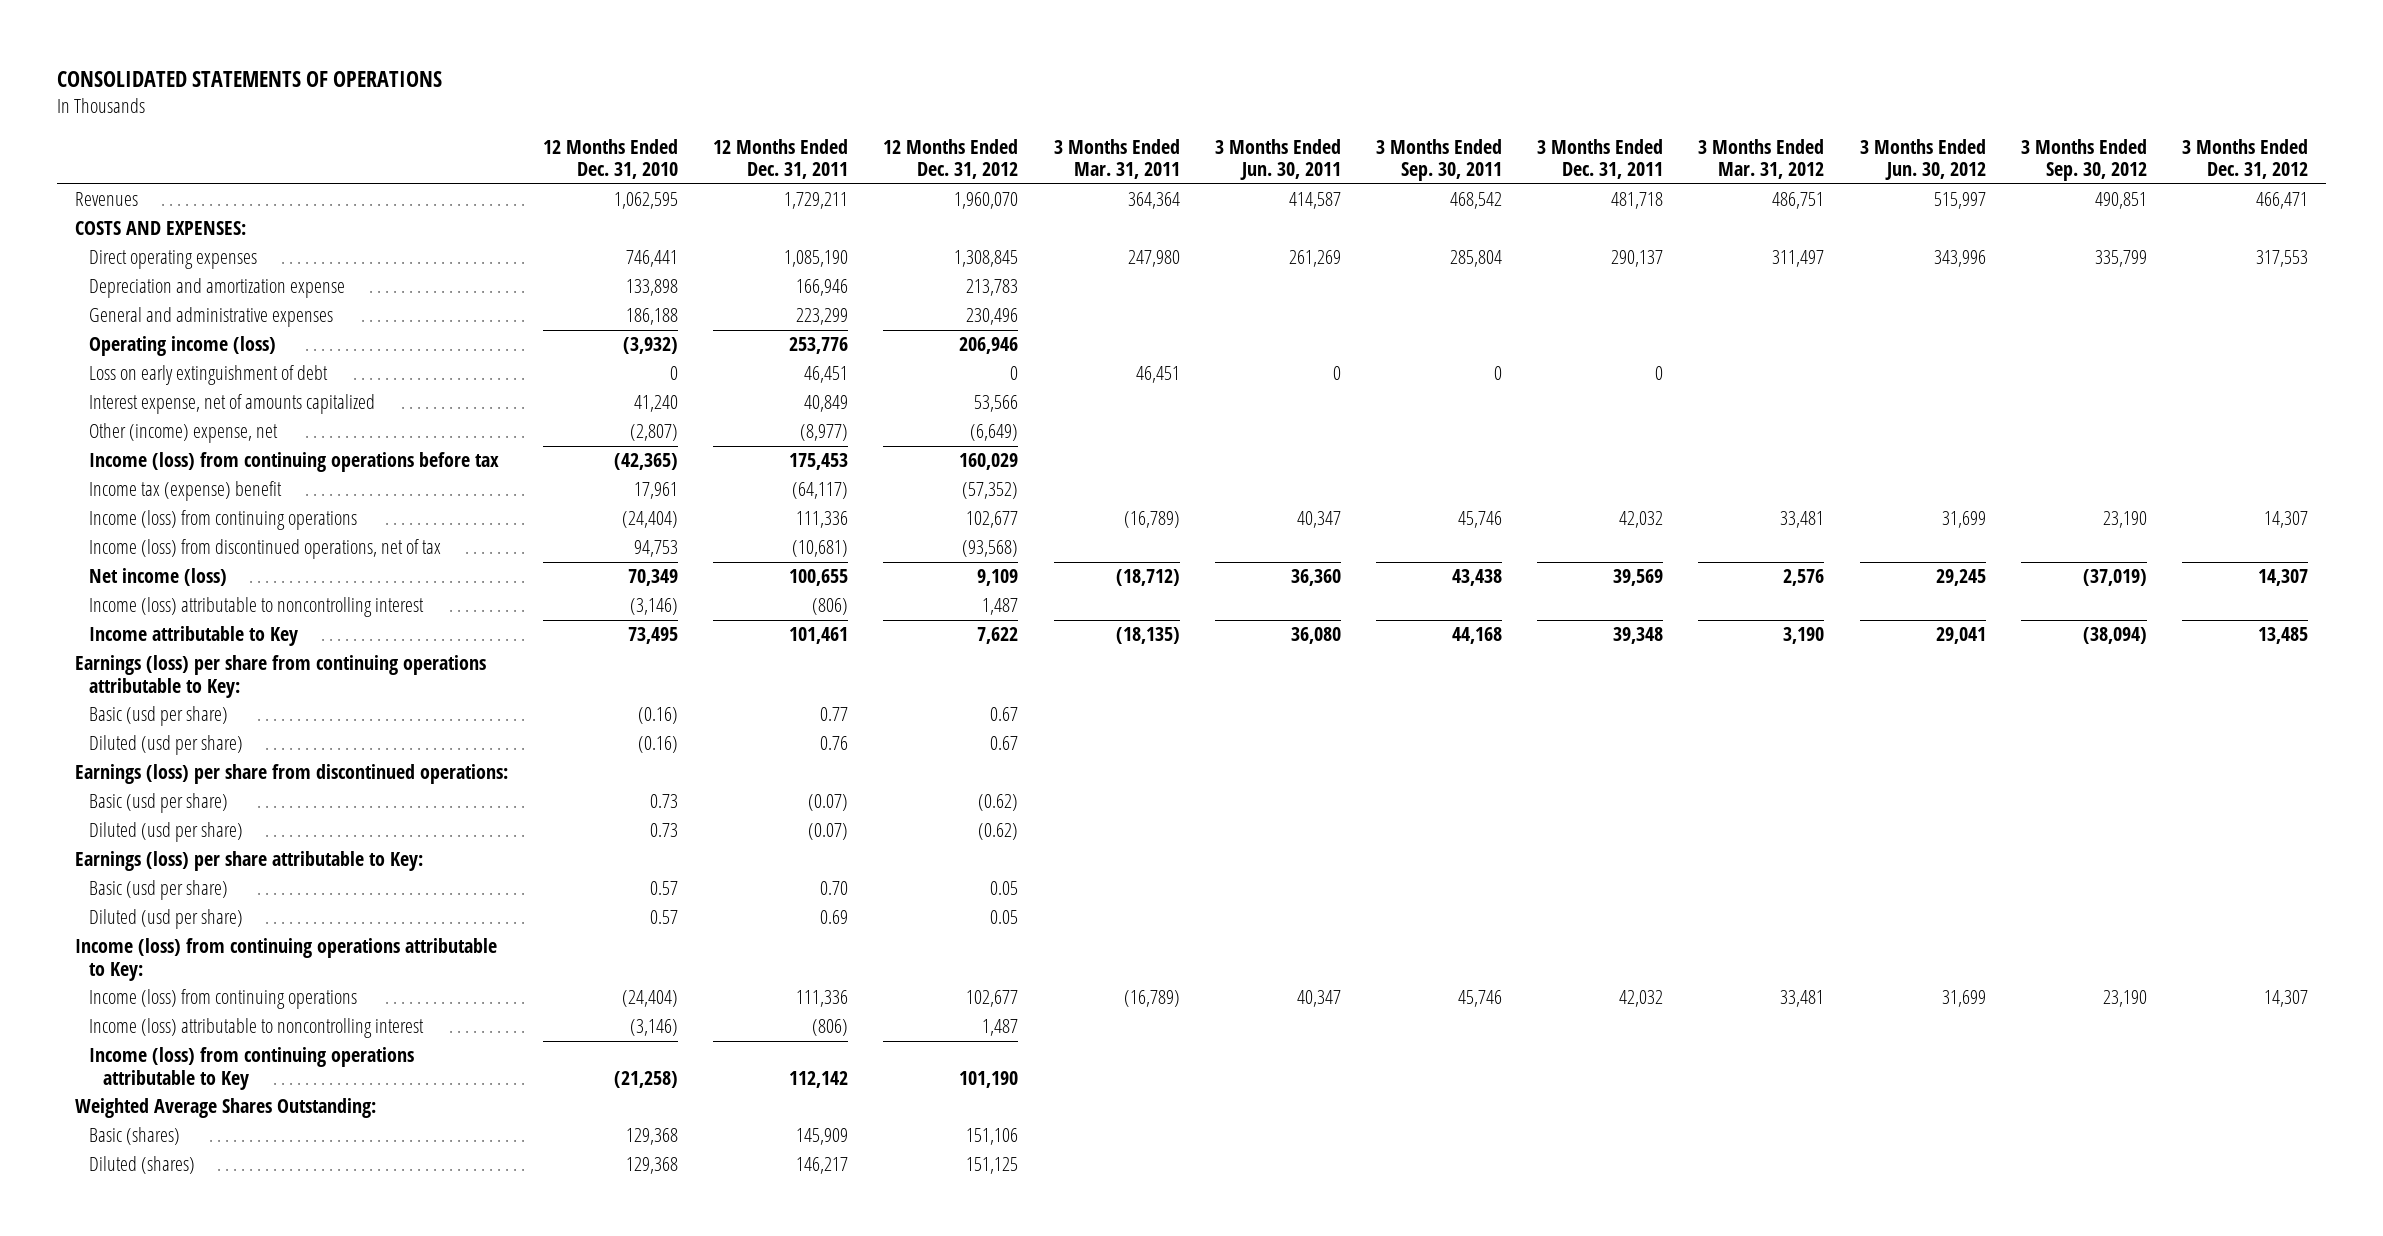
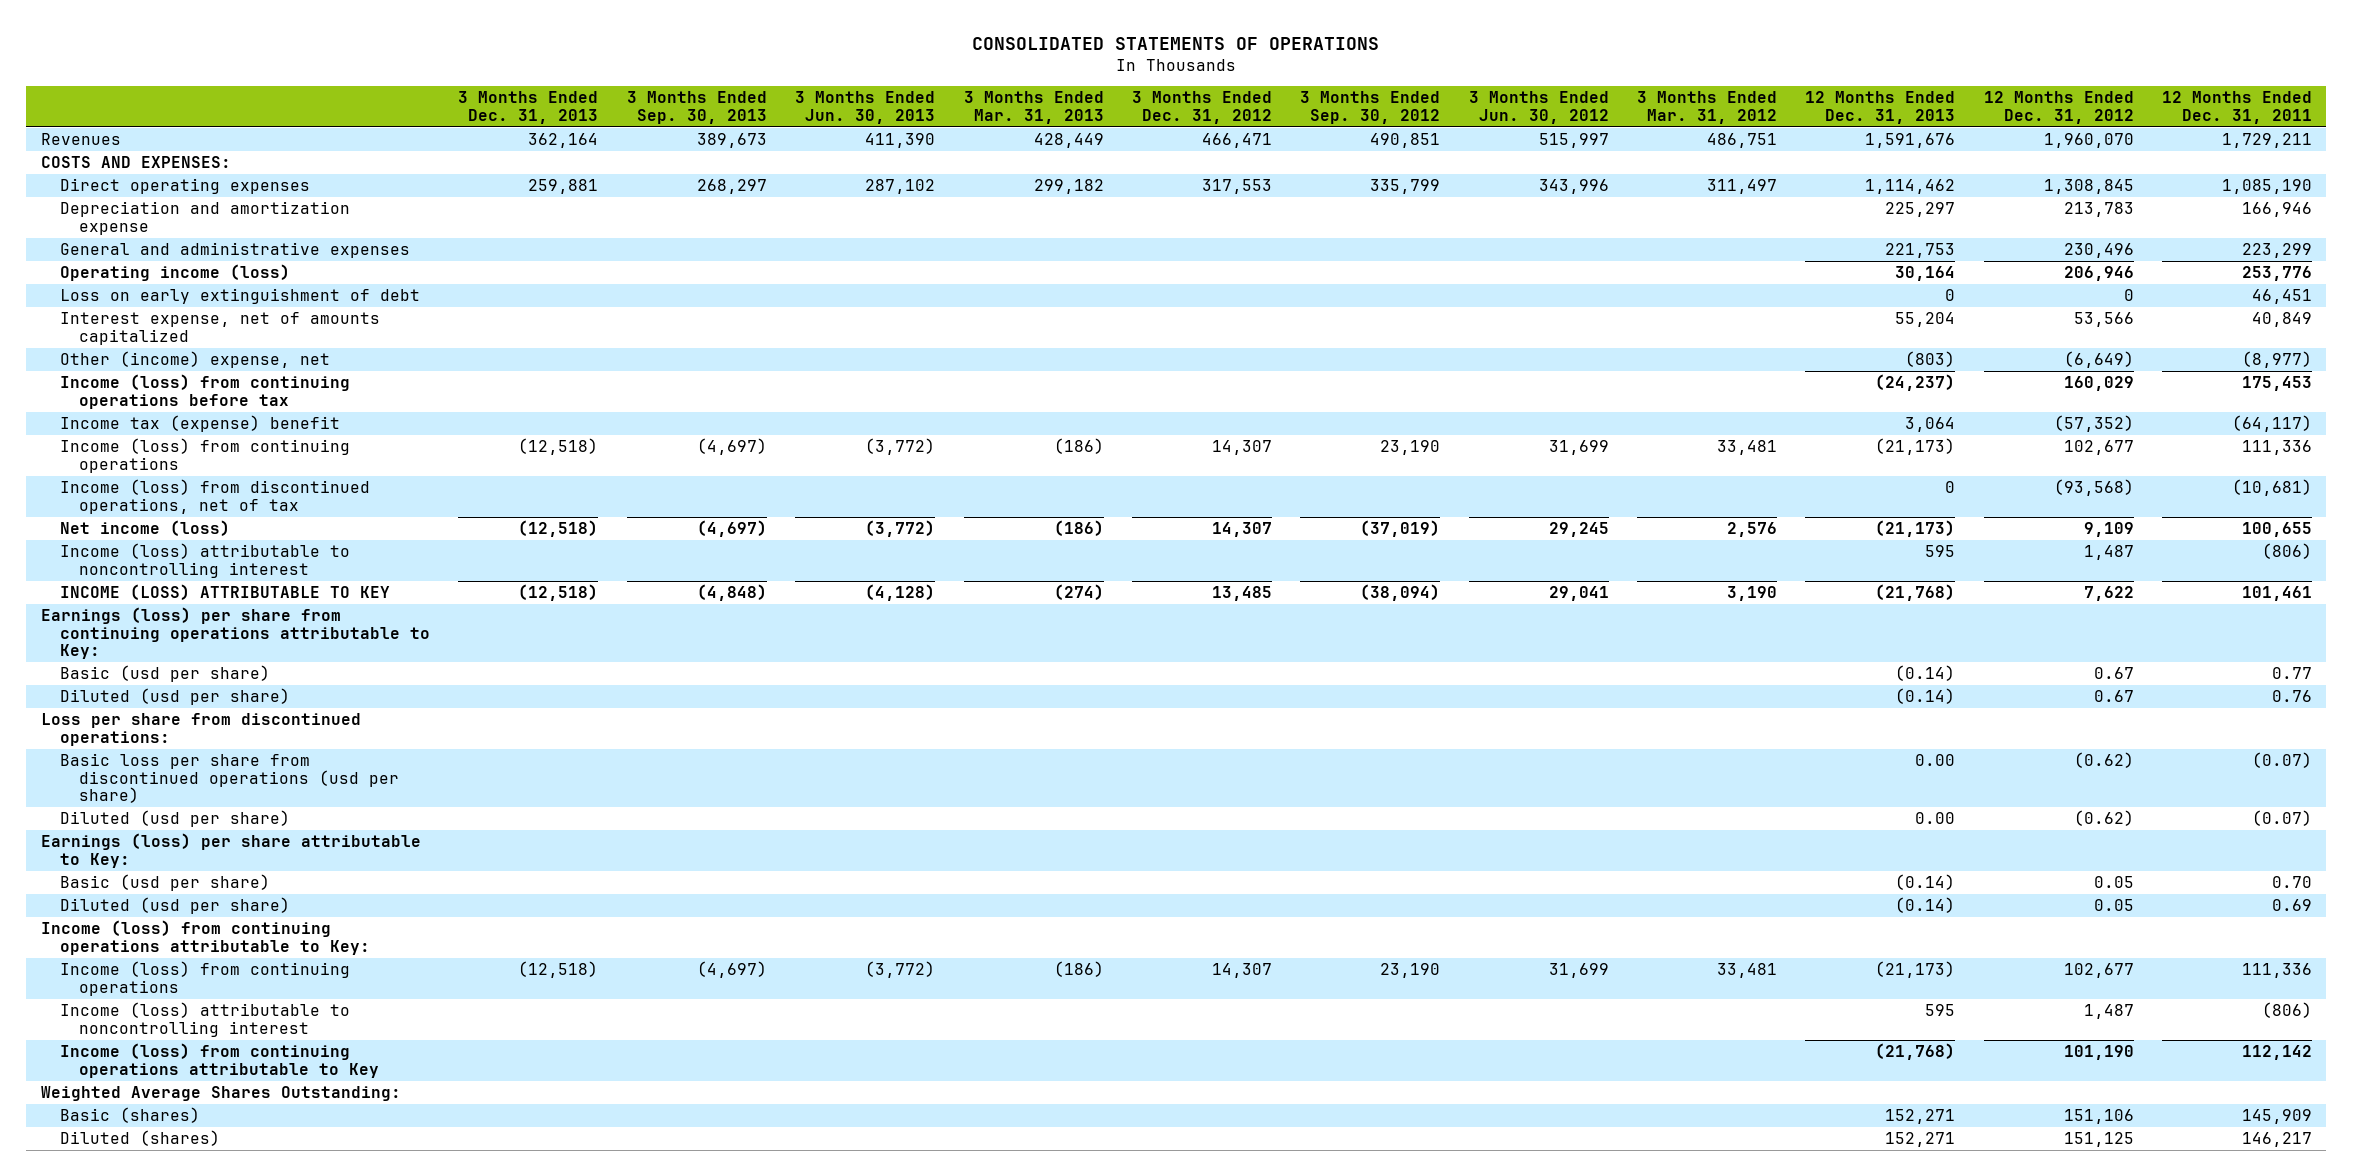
[542,138,678,180] 12 Months Ended Dec. 31, 2010 -> none
[1053,138,1180,180] 3 Months Ended Mar. 31, 2011 -> none
[1214,138,1341,181] 3 Months Ended Jun. 30, 2011 -> none
[1375,138,1502,182] 3 Months Ended Sep. 30, 2011 -> none
[1537,138,1664,180] 3 Months Ended Dec. 31, 2011 -> none
none -> [458,91,599,124] 3 Months Ended Dec. 31, 2013
none -> [626,91,767,124] 3 Months Ended Sep. 30, 2013
none -> [795,91,936,124] 3 Months Ended Jun. 30, 2013
none -> [963,91,1104,124] 3 Months Ended Mar. 31, 2013
none -> [1805,91,1956,124] 12 Months Ended Dec. 31, 2013
[89,626,299,647] Income attributable to Key -> [59,584,390,601] INCOME (LOSS) ATTRIBUTABLE TO KEY
[74,764,508,785] Earnings (loss) per share from discontinued operations: -> [40,713,361,746] Loss per share from discontinued operations:
[89,793,229,814] Basic (usd per share) -> [59,753,400,804] Basic loss per share from discontinued operations (usd per share)

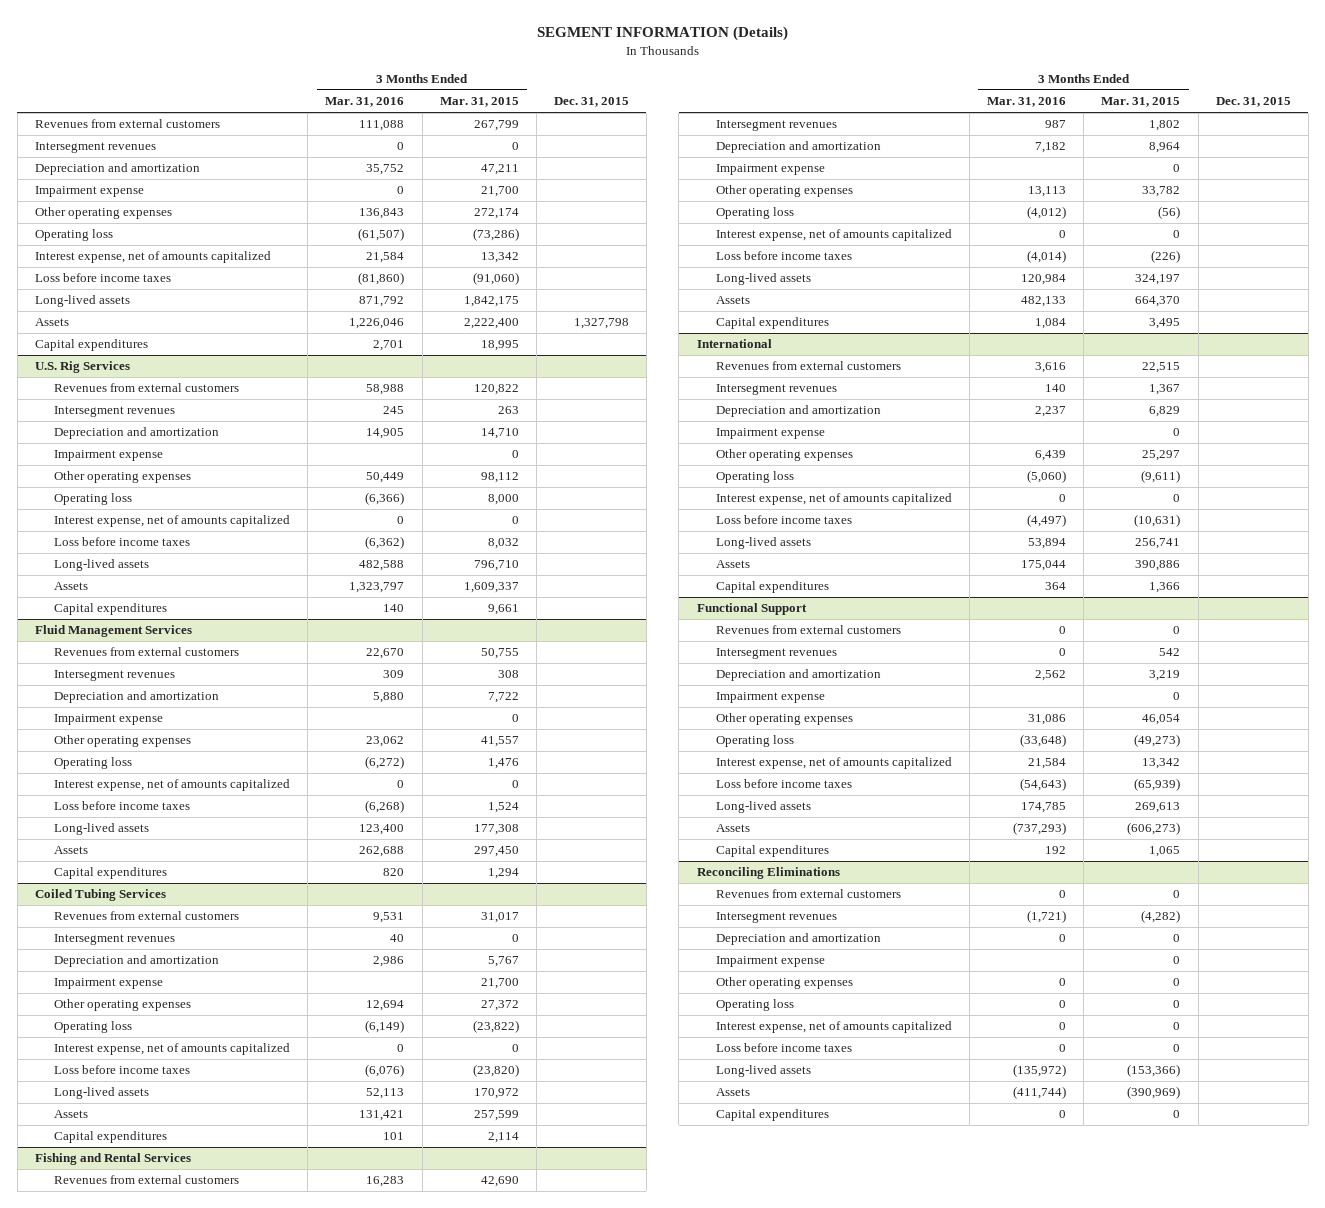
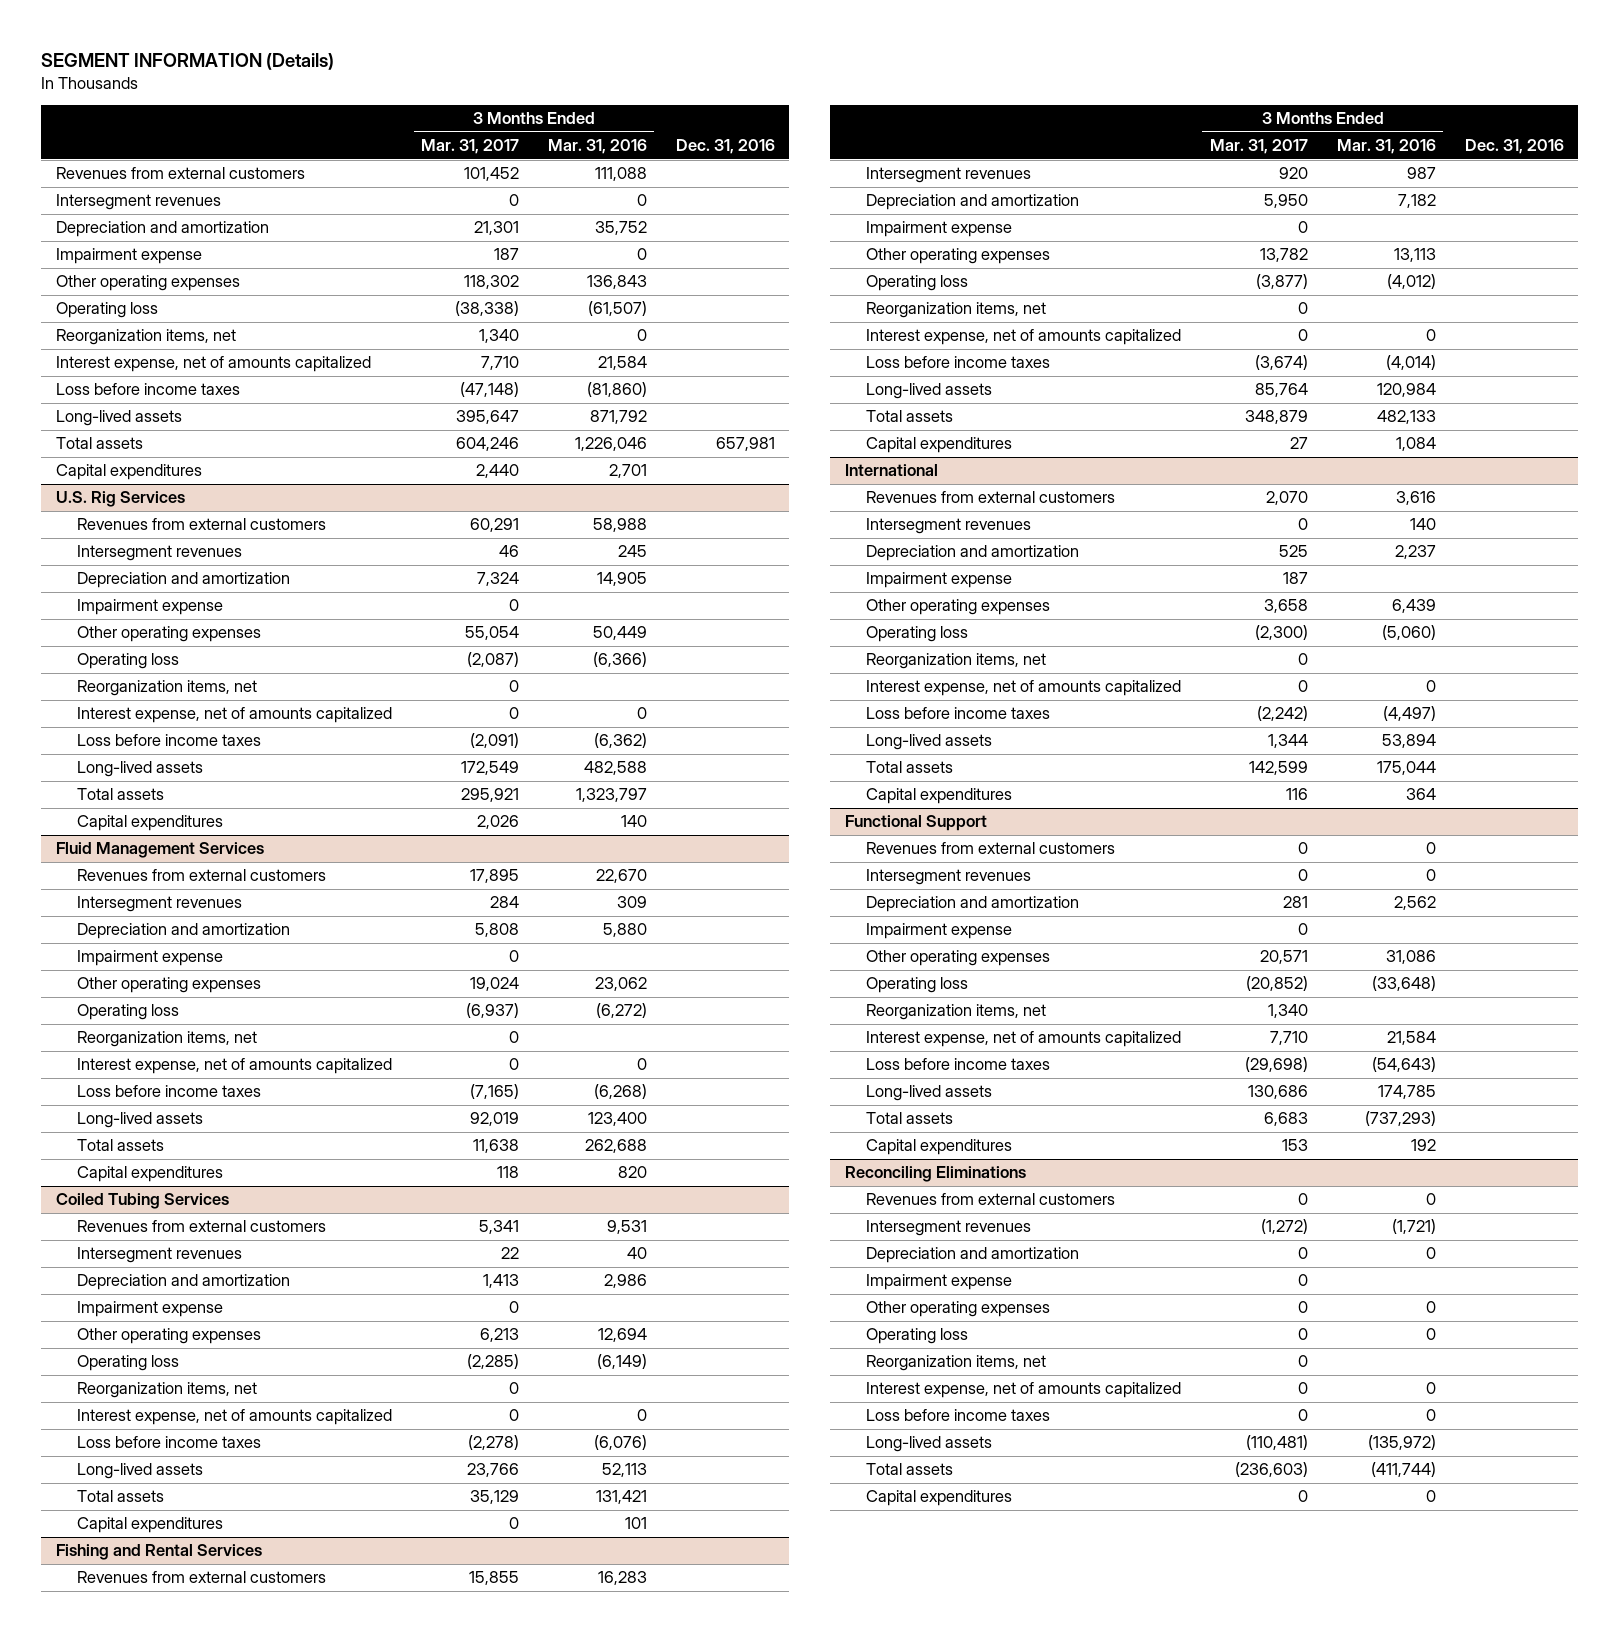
[439,97,519,108] Mar. 31, 2015 -> none
[553,97,629,108] Dec. 31, 2015 -> none
none -> [420,139,519,155] Mar. 31, 2017
none -> [675,139,775,155] Dec. 31, 2016
none -> [55,329,236,346] Reorganization items, net
[34,318,69,327] Assets -> [55,437,143,450] Total assets
none -> [76,680,257,697] Reorganization items, net
[54,582,89,591] Assets -> [76,788,164,801] Total assets
none -> [76,1031,257,1048] Reorganization items, net
[54,846,89,855] Assets -> [76,1139,164,1152] Total assets
none -> [76,1382,257,1399] Reorganization items, net
[54,1110,89,1119] Assets -> [76,1490,164,1503] Total assets
none -> [865,302,1046,319] Reorganization items, net
[716,296,751,305] Assets -> [865,410,953,423] Total assets
none -> [865,653,1046,670] Reorganization items, net
[716,560,751,569] Assets -> [865,761,953,774] Total assets
none -> [865,1004,1046,1021] Reorganization items, net
[716,824,751,833] Assets -> [865,1112,953,1125] Total assets
none -> [865,1355,1046,1372] Reorganization items, net
[716,1088,751,1097] Assets -> [865,1463,953,1476] Total assets

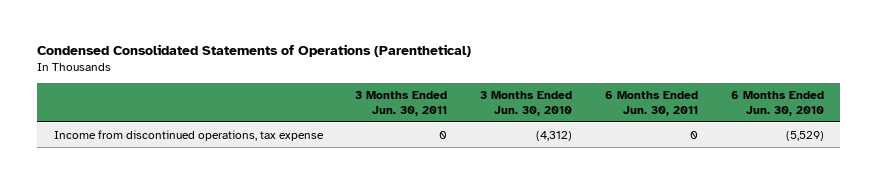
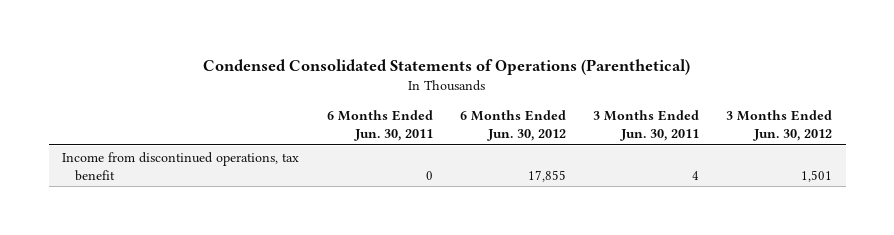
[480,90,573,116] 3 Months Ended Jun. 30, 2010 -> none
[731,90,825,116] 6 Months Ended Jun. 30, 2010 -> none
none -> [459,110,566,142] 6 Months Ended Jun. 30, 2012
none -> [725,110,832,142] 3 Months Ended Jun. 30, 2012
[53,129,324,141] Income from discontinued operations, tax expense -> [62,151,300,181] Income from discontinued operations, tax benefit
[439,130,448,139] 0 -> [691,170,699,180] 4

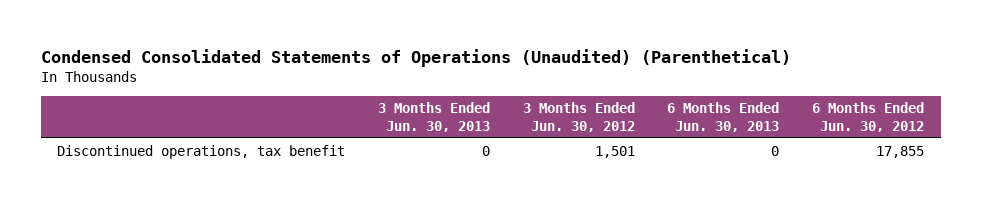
[203,58,691,75] Condensed Consolidated Statements of Operations (Parenthetical) -> [40,48,791,67] Condensed Consolidated Statements of Operations (Unaudited) (Parenthetical)
[326,110,433,142] 6 Months Ended Jun. 30, 2011 -> none
[592,110,699,142] 3 Months Ended Jun. 30, 2011 -> none
none -> [377,101,490,133] 3 Months Ended Jun. 30, 2013
none -> [667,101,780,133] 6 Months Ended Jun. 30, 2013
[62,151,300,181] Income from discontinued operations, tax benefit -> [57,144,346,159] Discontinued operations, tax benefit

